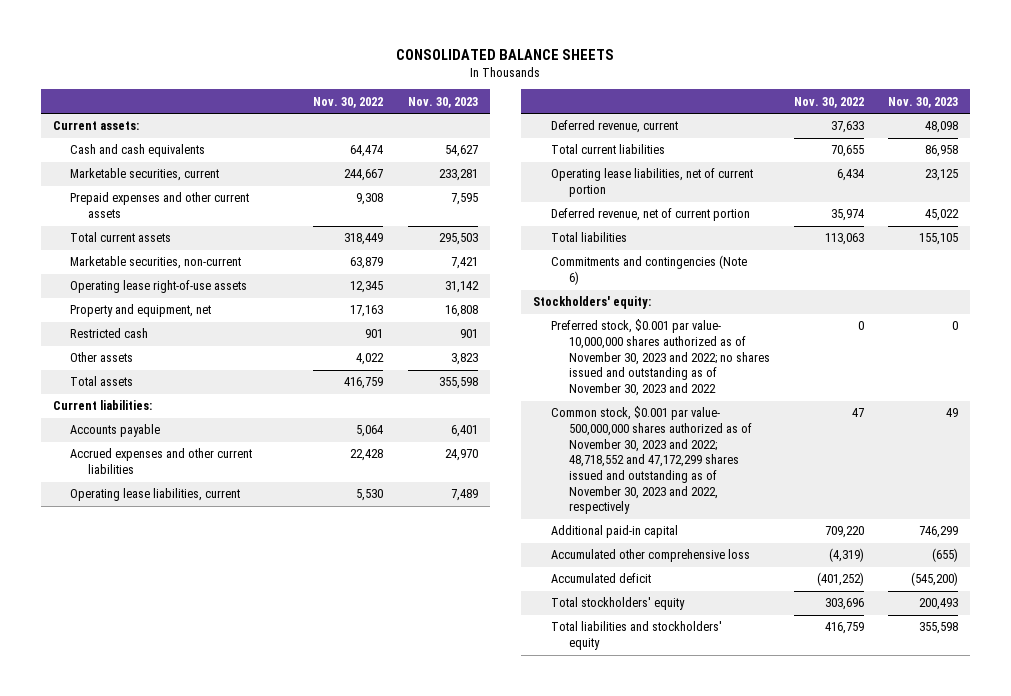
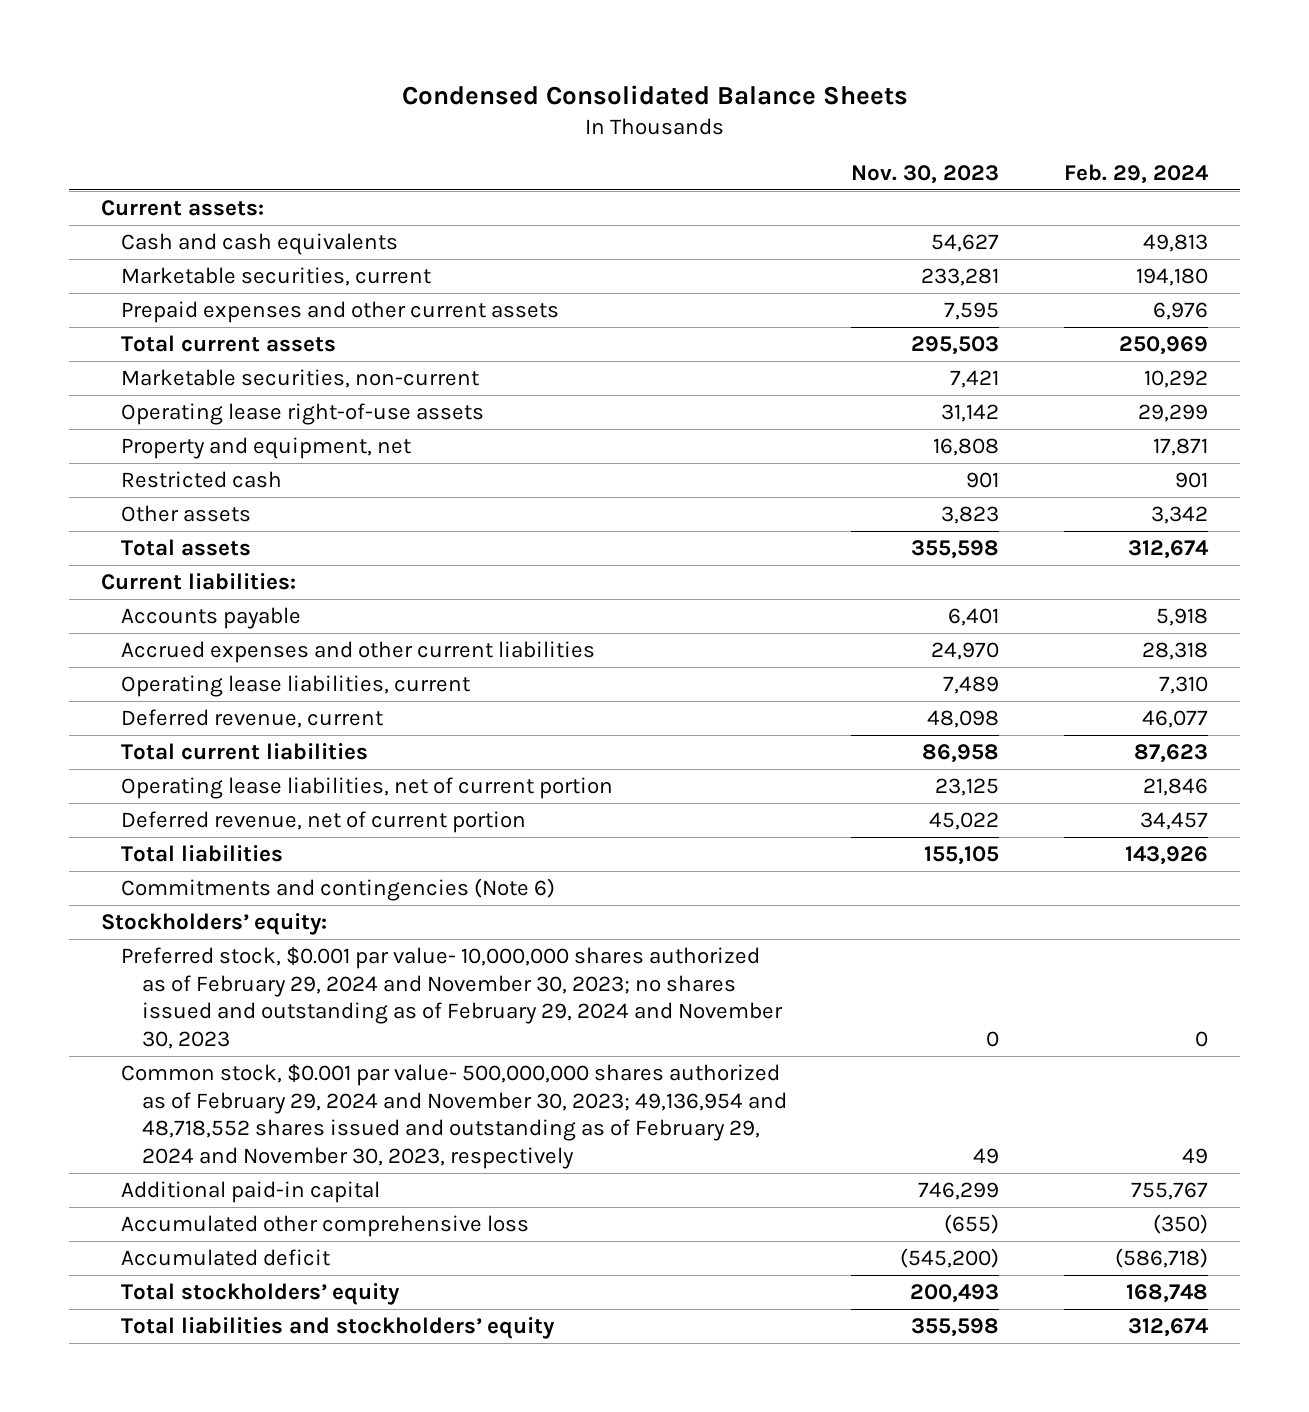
[396,48,615,60] CONSOLIDATED BALANCE SHEETS -> [401,84,908,105] Condensed Consolidated Balance Sheets
[313,96,384,108] Nov. 30, 2022 -> none
none -> [1063,164,1209,185] Feb. 29, 2024
[533,296,652,310] Stockholders' equity: -> [101,912,328,935] Stockholdersʼ equity:
[550,319,770,397] Preferred stock, $0.001 par value- 10,000,000 shares authorized as of November 30, 2023 and 2022; no shares issued and outstanding as of November 30, 2023 and 2022 -> [121,946,783,1050] Preferred stock, $0.001 par value- 10,000,000 shares authorized as of February 29, 2024 and November 30, 2023; no shares issued and outstanding as of February 29, 2024 and November 30, 2023
[550,406,752,515] Common stock, $0.001 par value- 500,000,000 shares authorized as of November 30, 2023 and 2022; 48,718,552 and 47,172,299 shares issued and outstanding as of November 30, 2023 and 2022, respectively -> [121,1063,787,1170] Common stock, $0.001 par value- 500,000,000 shares authorized as of February 29, 2024 and November 30, 2023; 49,136,954 and 48,718,552 shares issued and outstanding as of February 29, 2024 and November 30, 2023, respectively
[550,597,685,611] Total stockholders' equity -> [121,1282,401,1305] Total stockholdersʼ equity
[550,621,722,651] Total liabilities and stockholders' equity -> [121,1316,556,1339] Total liabilities and stockholdersʼ equity

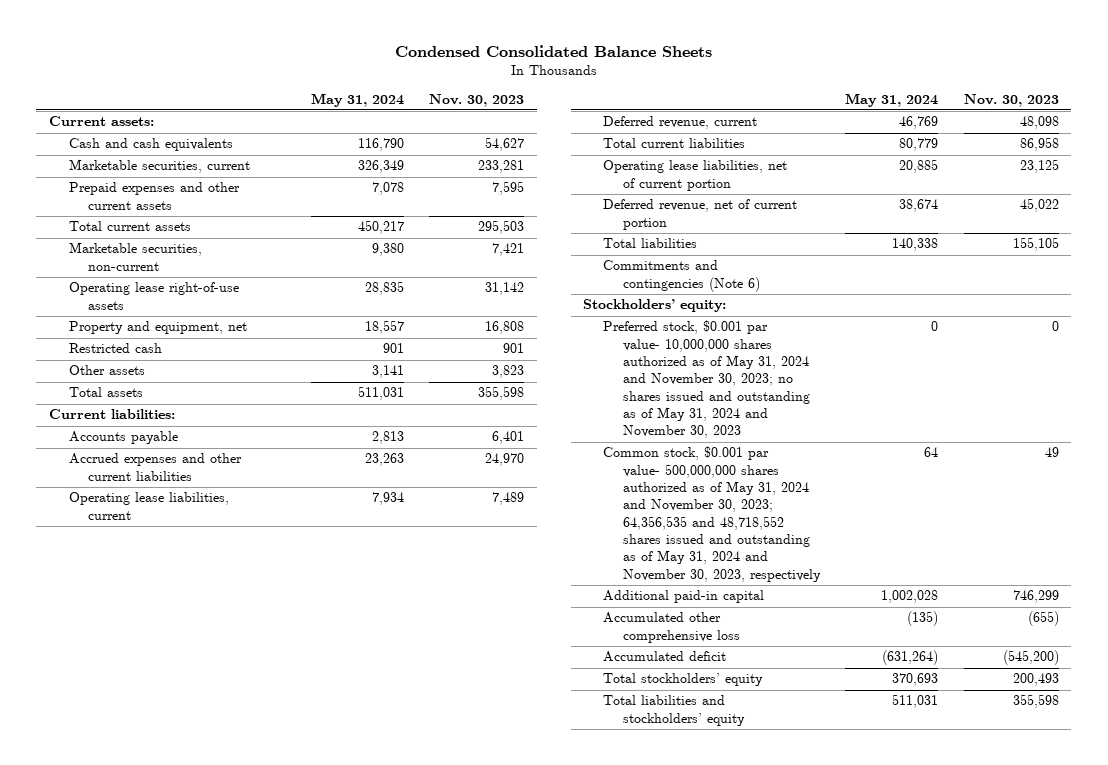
[1063,164,1209,185] Feb. 29, 2024 -> none
none -> [310,92,404,107] May 31, 2024
[121,946,783,1050] Preferred stock, $0.001 par value- 10,000,000 shares authorized as of February 29, 2024 and November 30, 2023; no shares issued and outstanding as of February 29, 2024 and November 30, 2023 -> [602,320,810,439] Preferred stock, $0.001 par value- 10,000,000 shares authorized as of May 31, 2024 and November 30, 2023; no shares issued and outstanding as of May 31, 2024 and November 30, 2023
[121,1063,787,1170] Common stock, $0.001 par value- 500,000,000 shares authorized as of February 29, 2024 and November 30, 2023; 49,136,954 and 48,718,552 shares issued and outstanding as of February 29, 2024 and November 30, 2023, respectively -> [602,446,821,582] Common stock, $0.001 par value- 500,000,000 shares authorized as of May 31, 2024 and November 30, 2023; 64,356,535 and 48,718,552 shares issued and outstanding as of May 31, 2024 and November 30, 2023, respectively

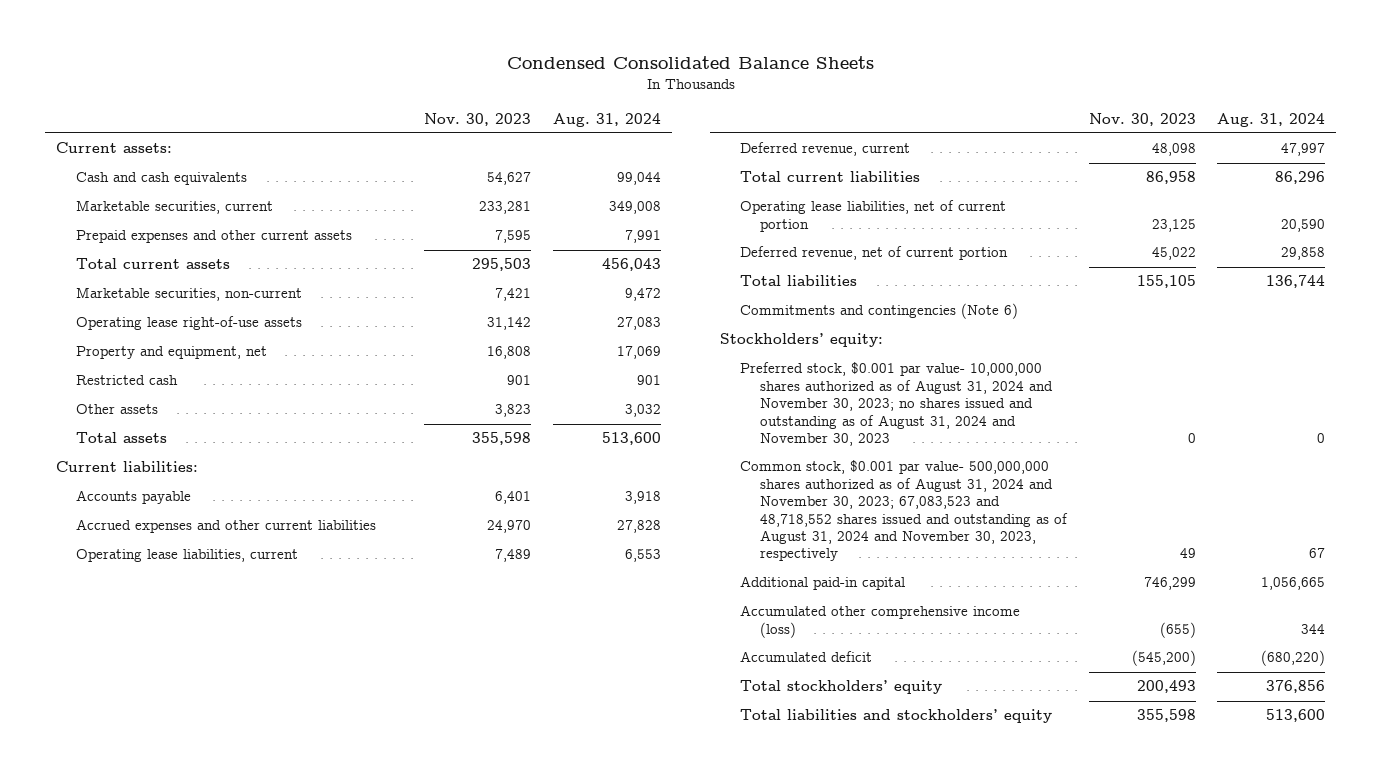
[310,92,404,107] May 31, 2024 -> none
none -> [553,112,662,127] Aug. 31, 2024
[602,320,810,439] Preferred stock, $0.001 par value- 10,000,000 shares authorized as of May 31, 2024 and November 30, 2023; no shares issued and outstanding as of May 31, 2024 and November 30, 2023 -> [740,362,1054,447] Preferred stock, $0.001 par value- 10,000,000 shares authorized as of August 31, 2024 and November 30, 2023; no shares issued and outstanding as of August 31, 2024 and November 30, 2023
[602,446,821,582] Common stock, $0.001 par value- 500,000,000 shares authorized as of May 31, 2024 and November 30, 2023; 64,356,535 and 48,718,552 shares issued and outstanding as of May 31, 2024 and November 30, 2023, respectively -> [740,460,1069,562] Common stock, $0.001 par value- 500,000,000 shares authorized as of August 31, 2024 and November 30, 2023; 67,083,523 and 48,718,552 shares issued and outstanding as of August 31, 2024 and November 30, 2023, respectively
[602,612,740,643] Accumulated other comprehensive loss -> [740,605,1021,638] Accumulated other comprehensive income (loss)

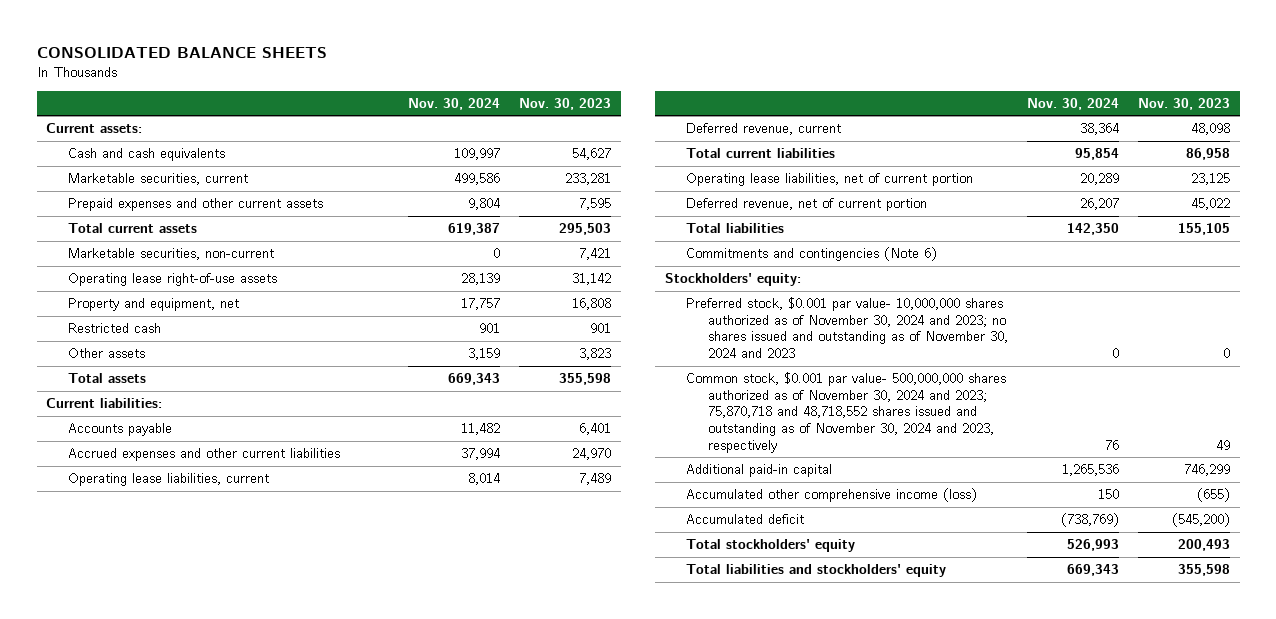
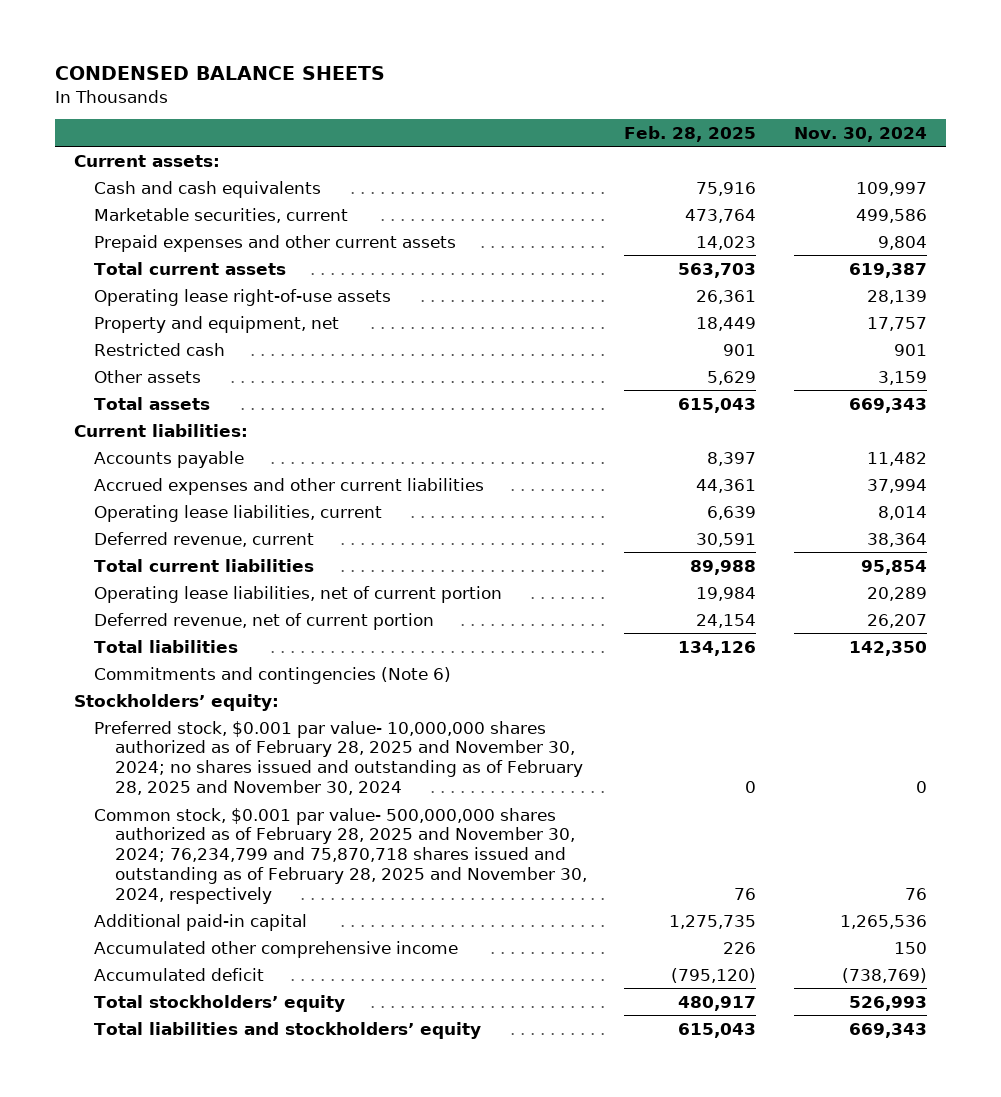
[36,47,327,59] CONSOLIDATED BALANCE SHEETS -> [54,66,385,81] CONDENSED BALANCE SHEETS
[519,97,612,110] Nov. 30, 2023 -> none
none -> [624,125,757,142] Feb. 28, 2025
[67,248,274,261] Marketable securities, non-current -> none
[665,273,802,287] Stockholders' equity: -> [73,693,279,711] Stockholdersʼ equity:
[686,297,1008,359] Preferred stock, $0.001 par value- 10,000,000 shares authorized as of November 30, 2024 and 2023; no shares issued and outstanding as of November 30, 2024 and 2023 -> [94,720,583,796] Preferred stock, $0.001 par value- 10,000,000 shares authorized as of February 28, 2025 and November 30, 2024; no shares issued and outstanding as of February 28, 2025 and November 30, 2024
[686,372,1007,453] Common stock, $0.001 par value- 500,000,000 shares authorized as of November 30, 2024 and 2023; 75,870,718 and 48,718,552 shares issued and outstanding as of November 30, 2024 and 2023, respectively -> [94,807,587,904] Common stock, $0.001 par value- 500,000,000 shares authorized as of February 28, 2025 and November 30, 2024; 76,234,799 and 75,870,718 shares issued and outstanding as of February 28, 2025 and November 30, 2024, respectively
[686,488,978,503] Accumulated other comprehensive income (loss) -> [94,940,459,958] Accumulated other comprehensive income
[686,539,856,553] Total stockholders' equity -> [94,994,346,1012] Total stockholdersʼ equity
[686,564,947,578] Total liabilities and stockholders' equity -> [94,1021,482,1039] Total liabilities and stockholdersʼ equity

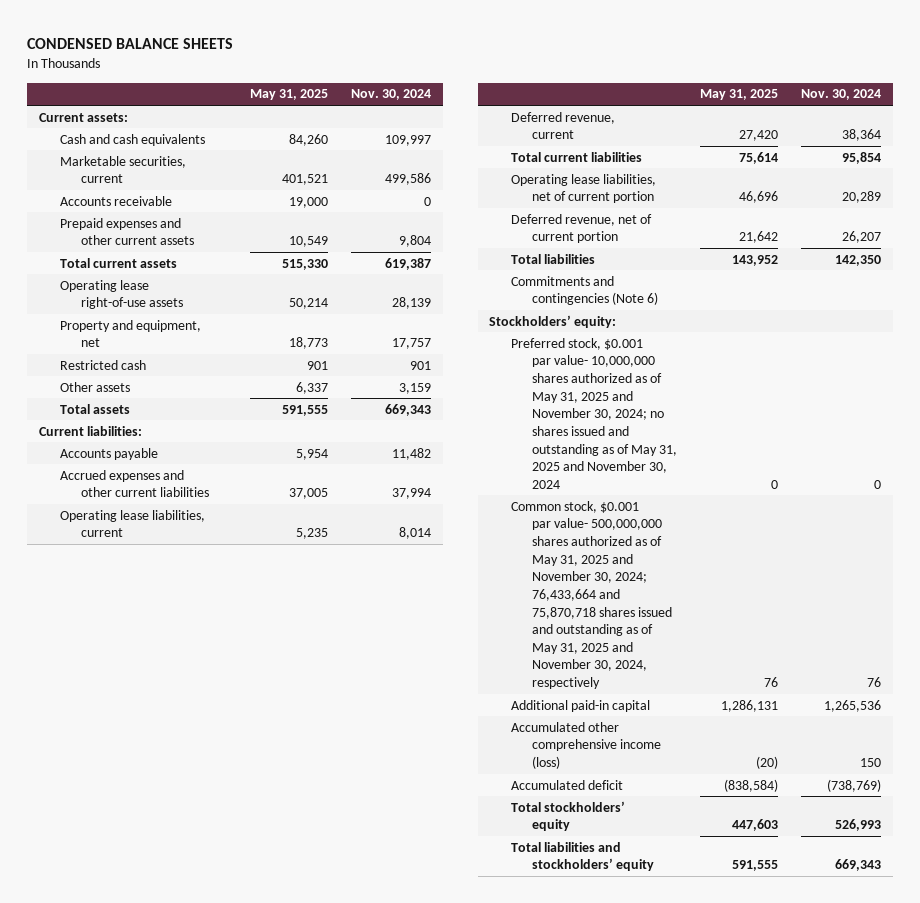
[624,125,757,142] Feb. 28, 2025 -> none
none -> [249,89,328,101] May 31, 2025
none -> [60,195,173,206] Accounts receivable
[94,720,583,796] Preferred stock, $0.001 par value- 10,000,000 shares authorized as of February 28, 2025 and November 30, 2024; no shares issued and outstanding as of February 28, 2025 and November 30, 2024 -> [510,337,677,489] Preferred stock, $0.001 par value- 10,000,000 shares authorized as of May 31, 2025 and November 30, 2024; no shares issued and outstanding as of May 31, 2025 and November 30, 2024
[94,807,587,904] Common stock, $0.001 par value- 500,000,000 shares authorized as of February 28, 2025 and November 30, 2024; 76,234,799 and 75,870,718 shares issued and outstanding as of February 28, 2025 and November 30, 2024, respectively -> [510,500,672,690] Common stock, $0.001 par value- 500,000,000 shares authorized as of May 31, 2025 and November 30, 2024; 76,433,664 and 75,870,718 shares issued and outstanding as of May 31, 2025 and November 30, 2024, respectively
[94,940,459,958] Accumulated other comprehensive income -> [510,721,661,770] Accumulated other comprehensive income (loss)

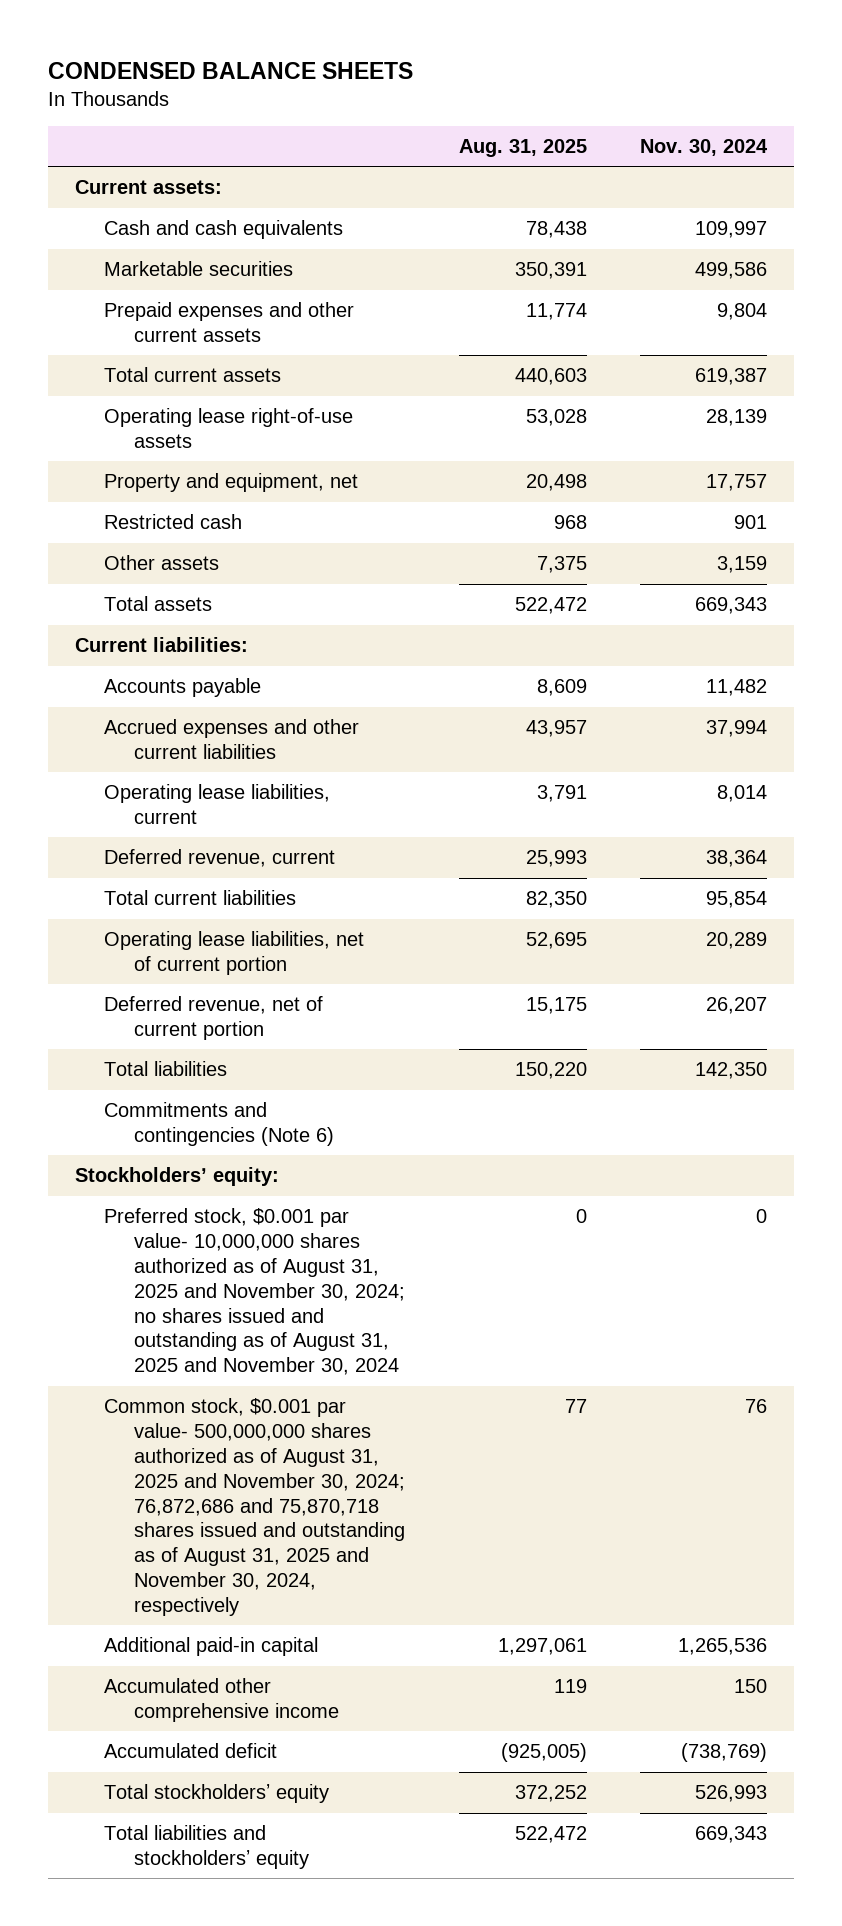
[249,89,328,101] May 31, 2025 -> none
none -> [458,139,587,158] Aug. 31, 2025
[60,195,173,206] Accounts receivable -> none
[60,155,187,184] Marketable securities, current -> [104,261,294,277] Marketable securities
[510,337,677,489] Preferred stock, $0.001 par value- 10,000,000 shares authorized as of May 31, 2025 and November 30, 2024; no shares issued and outstanding as of May 31, 2025 and November 30, 2024 -> [104,1208,405,1376] Preferred stock, $0.001 par value- 10,000,000 shares authorized as of August 31, 2025 and November 30, 2024; no shares issued and outstanding as of August 31, 2025 and November 30, 2024
[510,500,672,690] Common stock, $0.001 par value- 500,000,000 shares authorized as of May 31, 2025 and November 30, 2024; 76,433,664 and 75,870,718 shares issued and outstanding as of May 31, 2025 and November 30, 2024, respectively -> [104,1398,405,1617] Common stock, $0.001 par value- 500,000,000 shares authorized as of August 31, 2025 and November 30, 2024; 76,872,686 and 75,870,718 shares issued and outstanding as of August 31, 2025 and November 30, 2024, respectively
[510,721,661,770] Accumulated other comprehensive income (loss) -> [104,1678,339,1722] Accumulated other comprehensive income

